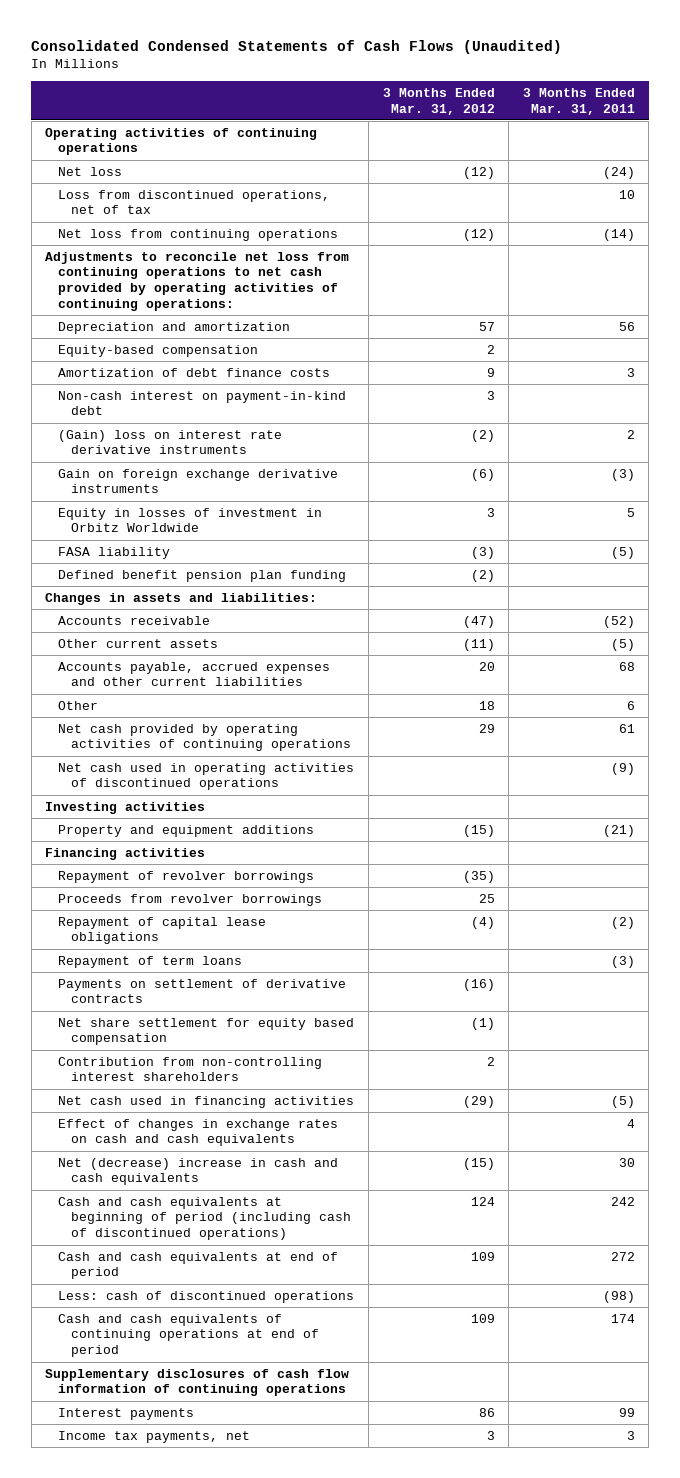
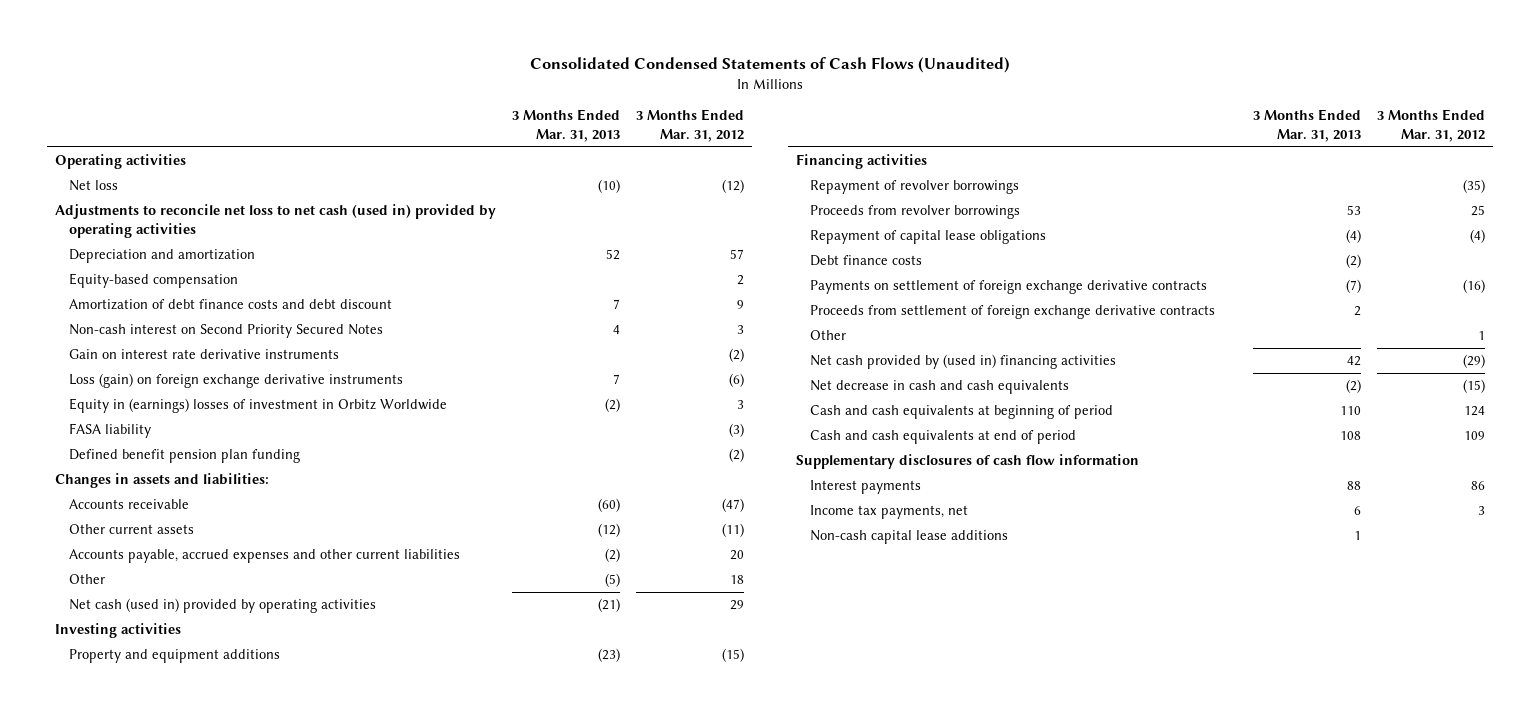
[522,87,635,115] 3 Months Ended Mar. 31, 2011 -> none
none -> [512,109,621,142] 3 Months Ended Mar. 31, 2013
[45,127,318,156] Operating activities of continuing operations -> [55,154,187,170] Operating activities
[58,189,331,215] Loss from discontinued operations, net of tax -> none
[58,228,339,241] Net loss from continuing operations -> none
[45,251,350,311] Adjustments to reconcile net loss from continuing operations to net cash provided by operating activities of continuing operations: -> [55,204,497,238] Adjustments to reconcile net loss to net cash (used in) provided by operating activities
[58,367,331,377] Amortization of debt finance costs -> [69,299,393,311] Amortization of debt finance costs and debt discount
[58,390,347,416] Non-cash interest on payment-in-kind debt -> [69,324,384,339] Non-cash interest on Second Priority Secured Notes
[58,429,283,455] (Gain) loss on interest rate derivative instruments -> [69,349,340,360] Gain on interest rate derivative instruments
[58,468,339,494] Gain on foreign exchange derivative instruments -> [69,373,404,389] Loss (gain) on foreign exchange derivative instruments
[58,507,323,533] Equity in losses of investment in Orbitz Worldwide -> [69,398,448,414] Equity in (earnings) losses of investment in Orbitz Worldwide
[58,762,355,791] Net cash used in operating activities of discontinued operations -> none
[58,723,352,752] Net cash provided by operating activities of continuing operations -> [69,598,377,614] Net cash (used in) provided by operating activities
[58,955,243,968] Repayment of term loans -> none
[58,1017,355,1046] Net share settlement for equity based compensation -> none
[58,1056,323,1082] Contribution from non-controlling interest shareholders -> none
[58,1118,339,1147] Effect of changes in exchange rates on cash and cash equivalents -> none
none -> [810,255,923,267] Debt finance costs
[58,978,347,1004] Payments on settlement of derivative contracts -> [810,280,1208,295] Payments on settlement of foreign exchange derivative contracts
none -> [810,305,1216,320] Proceeds from settlement of foreign exchange derivative contracts
none -> [810,330,847,341] Other
[58,1095,355,1108] Net cash used in financing activities -> [810,354,1117,370] Net cash provided by (used in) financing activities
[58,1157,339,1186] Net (decrease) increase in cash and cash equivalents -> [810,380,1070,395] Net decrease in cash and cash equivalents
[58,1196,352,1241] Cash and cash equivalents at beginning of period (including cash of discontinued operations) -> [810,405,1114,420] Cash and cash equivalents at beginning of period
[58,1290,355,1303] Less: cash of discontinued operations -> none
[58,1313,320,1358] Cash and cash equivalents of continuing operations at end of period -> none
[45,1368,350,1397] Supplementary disclosures of cash flow information of continuing operations -> [795,454,1139,470] Supplementary disclosures of cash flow information
none -> [810,530,1009,545] Non-cash capital lease additions

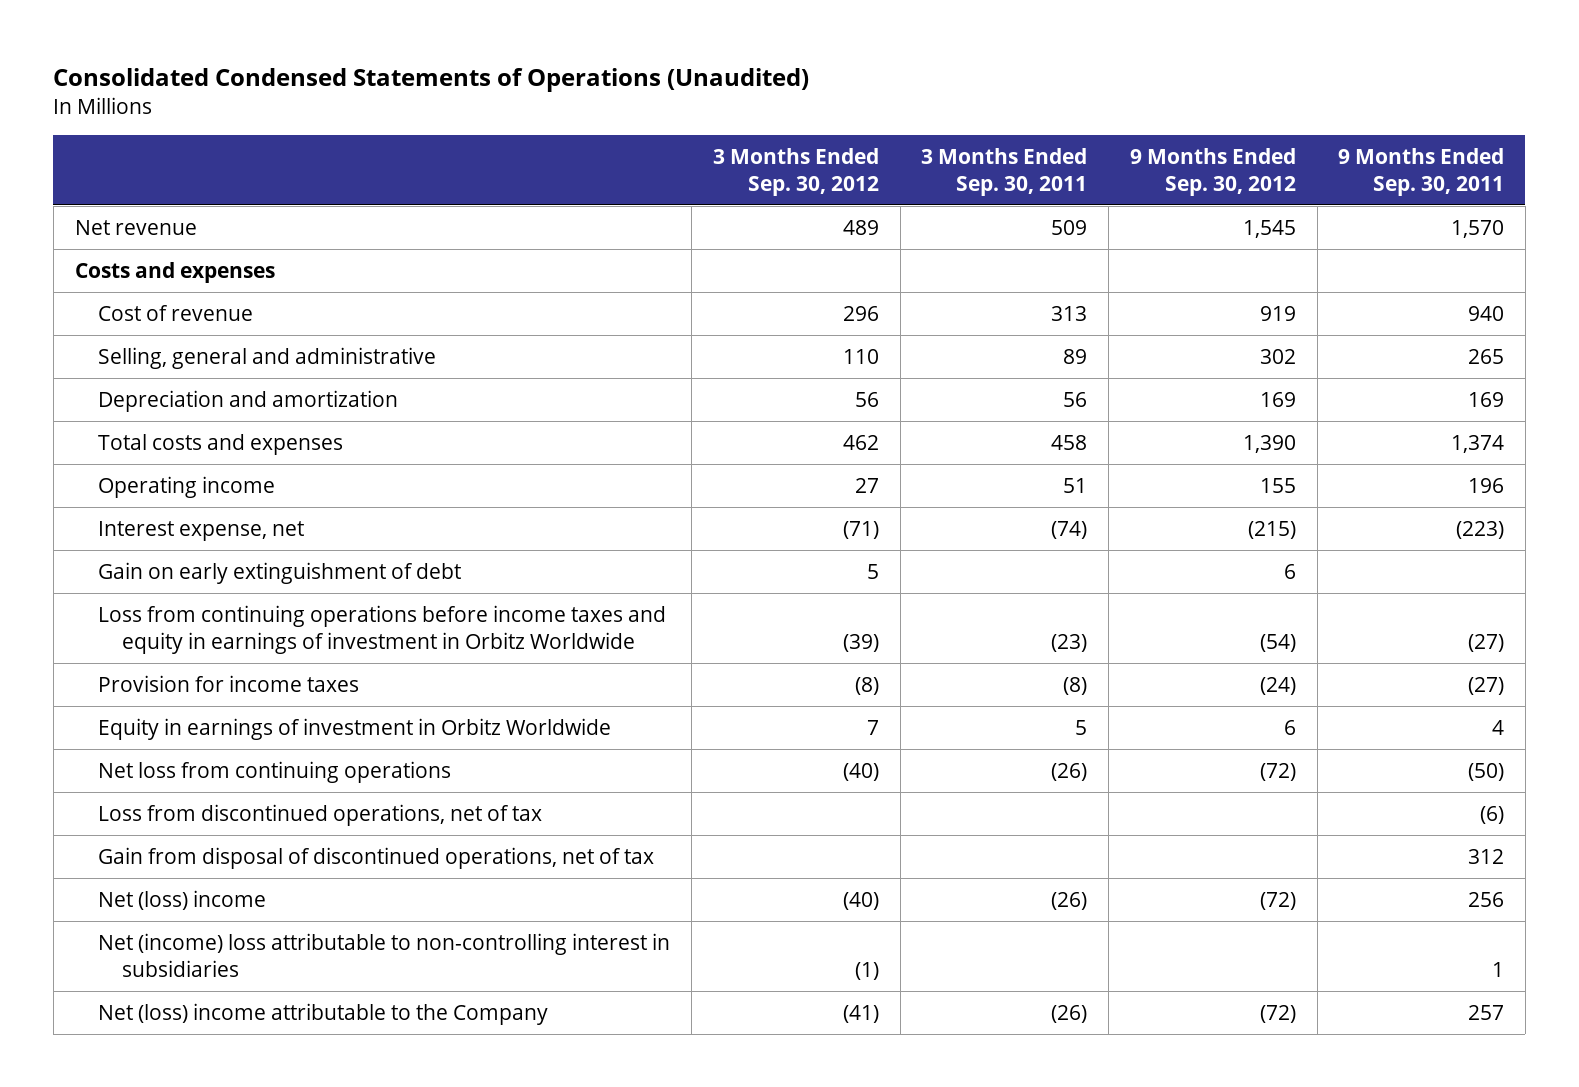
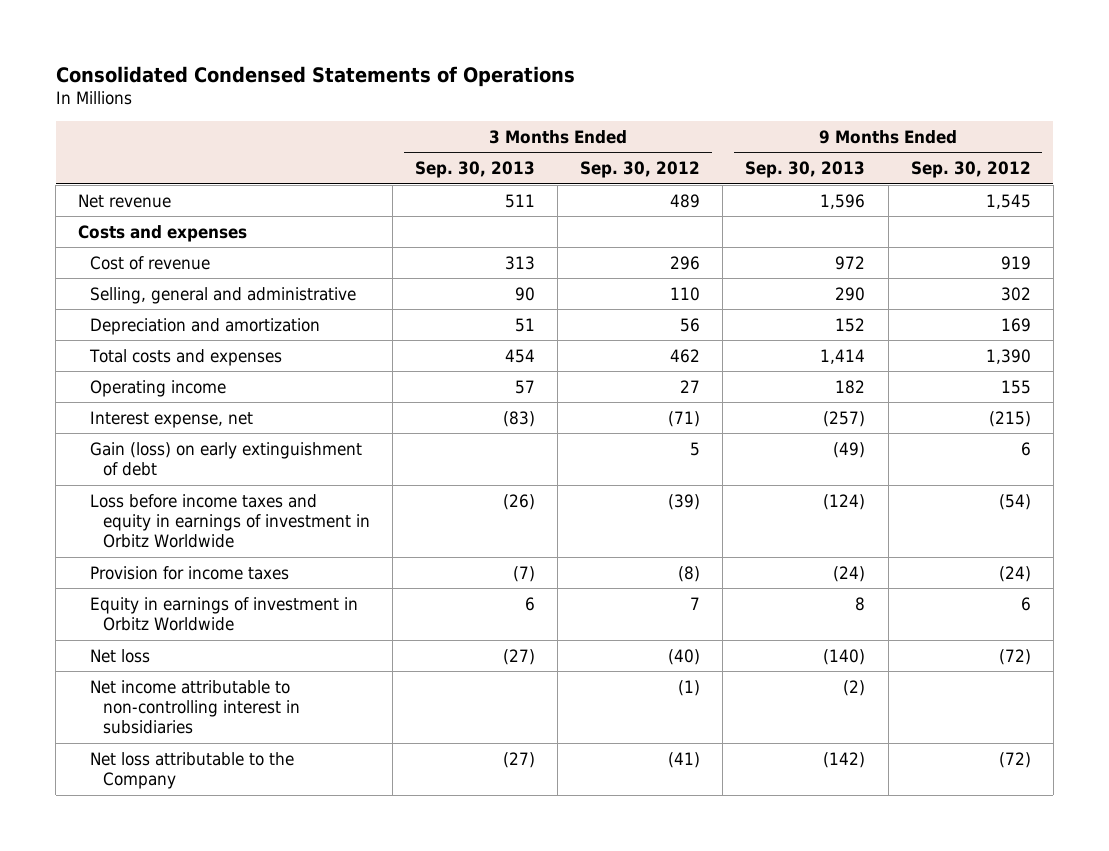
[53,67,810,92] Consolidated Condensed Statements of Operations (Unaudited) -> [55,65,575,87] Consolidated Condensed Statements of Operations
[921,147,1088,196] 3 Months Ended Sep. 30, 2011 -> none
[1338,147,1505,196] 9 Months Ended Sep. 30, 2011 -> none
none -> [414,161,535,179] Sep. 30, 2013
none -> [745,161,866,179] Sep. 30, 2013
[98,562,462,585] Gain on early extinguishment of debt -> [90,441,363,476] Gain (loss) on early extinguishment of debt
[98,605,667,654] Loss from continuing operations before income taxes and equity in earnings of investment in Orbitz Worldwide -> [90,493,370,549] Loss before income taxes and equity in earnings of investment in Orbitz Worldwide
[98,761,452,784] Net loss from continuing operations -> none
[98,804,543,827] Loss from discontinued operations, net of tax -> none
[98,847,655,870] Gain from disposal of discontinued operations, net of tax -> none
[98,890,267,911] Net (loss) income -> [90,648,151,663] Net loss
[98,933,671,977] Net (income) loss attributable to non-controlling interest in subsidiaries -> [90,679,300,735] Net income attributable to non-controlling interest in subsidiaries
[98,1003,549,1026] Net (loss) income attributable to the Company -> [90,751,295,789] Net loss attributable to the Company

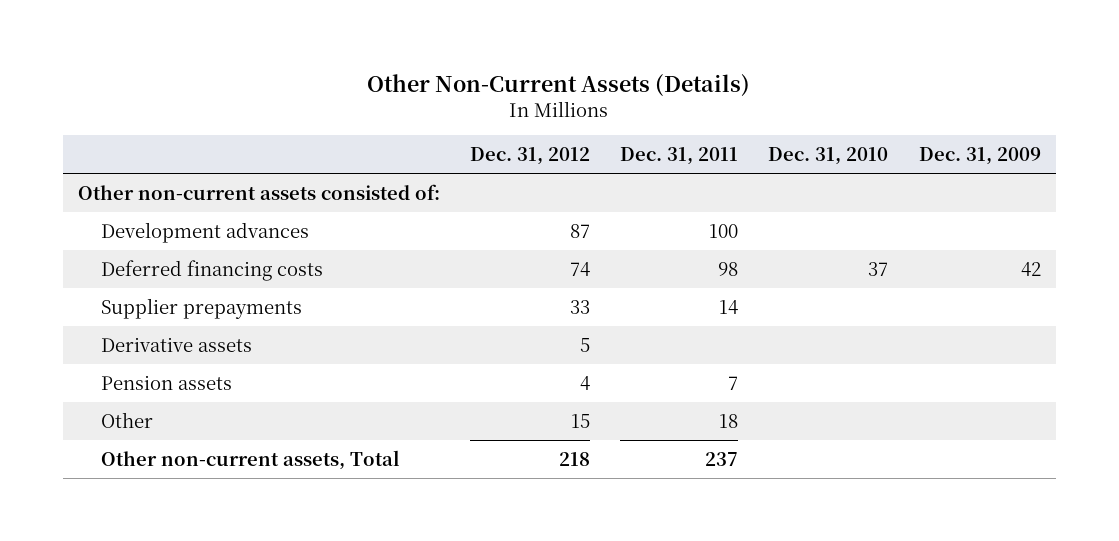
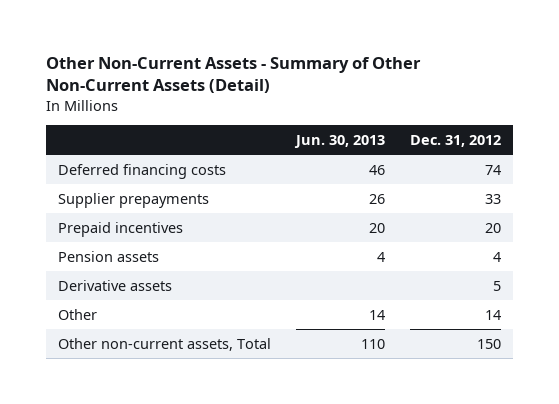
[367,73,751,97] Other Non-Current Assets (Details) -> [45,56,421,94] Other Non-Current Assets - Summary of Other Non-Current Assets (Detail)
[620,147,739,166] Dec. 31, 2011 -> none
[768,147,889,166] Dec. 31, 2010 -> none
[918,147,1041,166] Dec. 31, 2009 -> none
none -> [294,135,386,149] Jun. 30, 2013
[77,183,440,200] Other non-current assets consisted of: -> none
[101,221,310,243] Development advances -> none
none -> [58,221,184,237] Prepaid incentives
[101,336,253,352] Derivative assets -> [58,279,173,291] Derivative assets
[571,413,591,428] 15 -> [484,309,501,320] 14
[559,451,591,466] 218 -> [476,338,501,349] 150

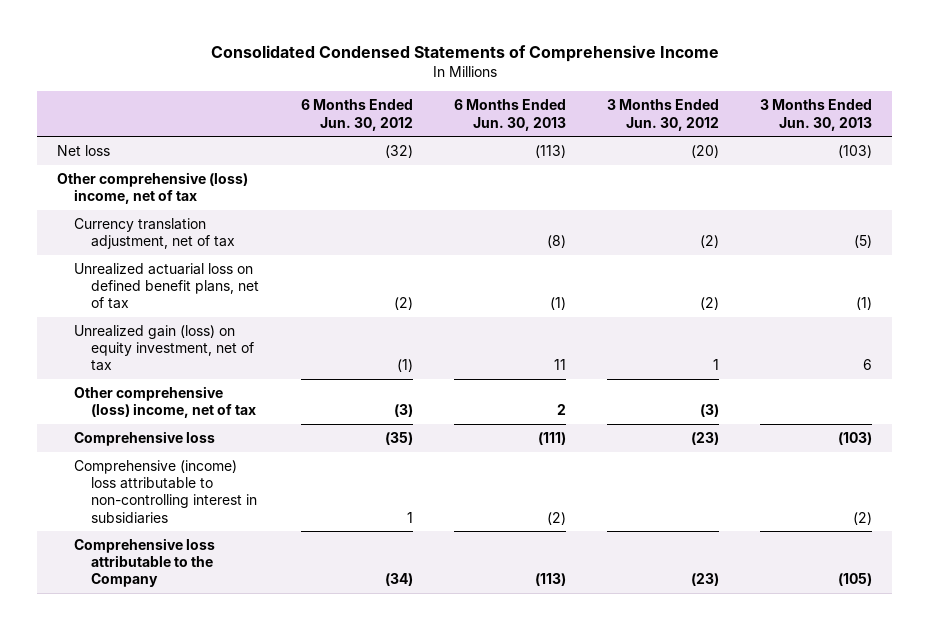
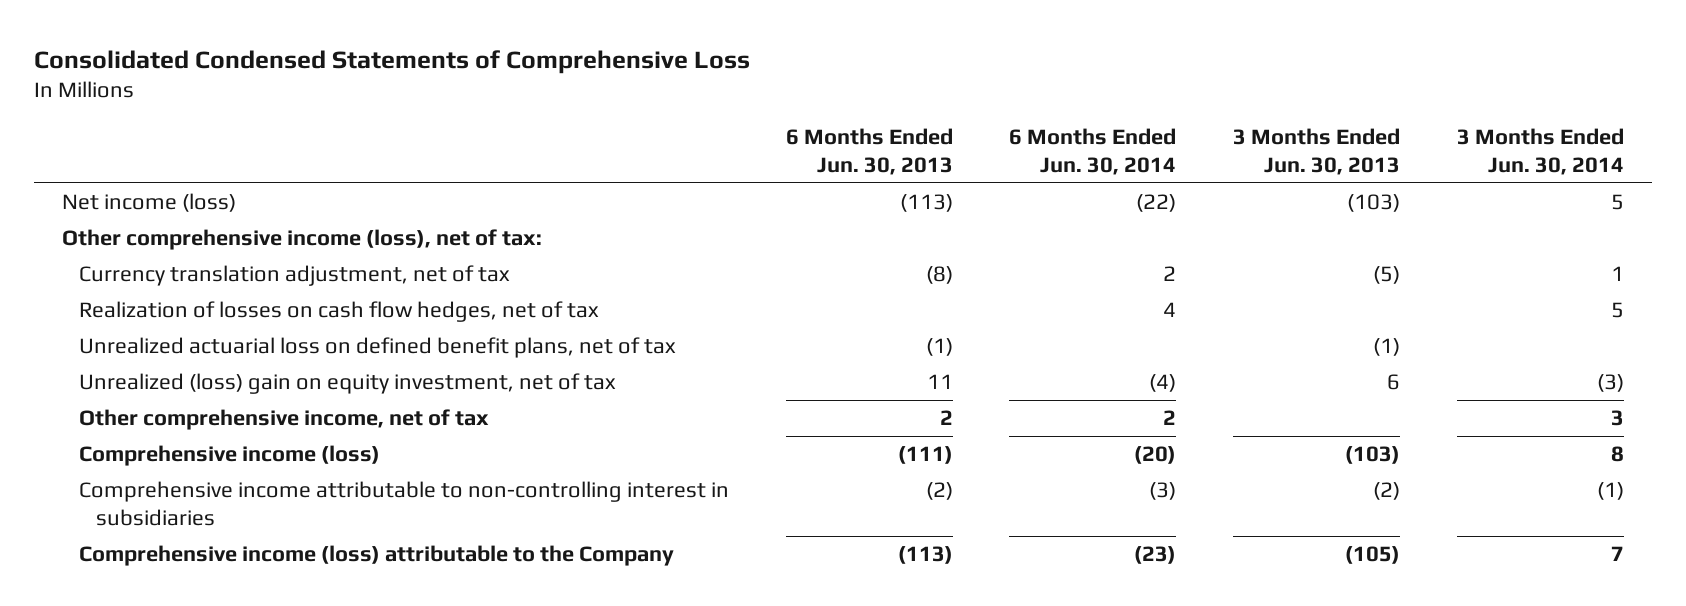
[210,45,719,63] Consolidated Condensed Statements of Comprehensive Income -> [33,49,750,74] Consolidated Condensed Statements of Comprehensive Loss
[300,99,413,131] 6 Months Ended Jun. 30, 2012 -> none
[606,99,719,131] 3 Months Ended Jun. 30, 2012 -> none
none -> [1009,128,1177,175] 6 Months Ended Jun. 30, 2014
none -> [1457,128,1625,175] 3 Months Ended Jun. 30, 2014
[57,144,111,156] Net loss -> [62,193,237,213] Net income (loss)
[57,171,249,205] Other comprehensive (loss) income, net of tax -> [62,229,543,251] Other comprehensive income (loss), net of tax:
none -> [78,301,599,323] Realization of losses on cash flow hedges, net of tax
[74,324,255,372] Unrealized gain (loss) on equity investment, net of tax -> [78,373,616,395] Unrealized (loss) gain on equity investment, net of tax
[74,385,257,419] Other comprehensive (loss) income, net of tax -> [78,409,489,431] Other comprehensive income, net of tax
[74,430,216,446] Comprehensive loss -> [78,445,380,467] Comprehensive income (loss)
[74,459,258,524] Comprehensive (income) loss attributable to non-controlling interest in subsidiaries -> [78,481,729,526] Comprehensive income attributable to non-controlling interest in subsidiaries
[74,537,216,588] Comprehensive loss attributable to the Company -> [78,545,674,567] Comprehensive income (loss) attributable to the Company

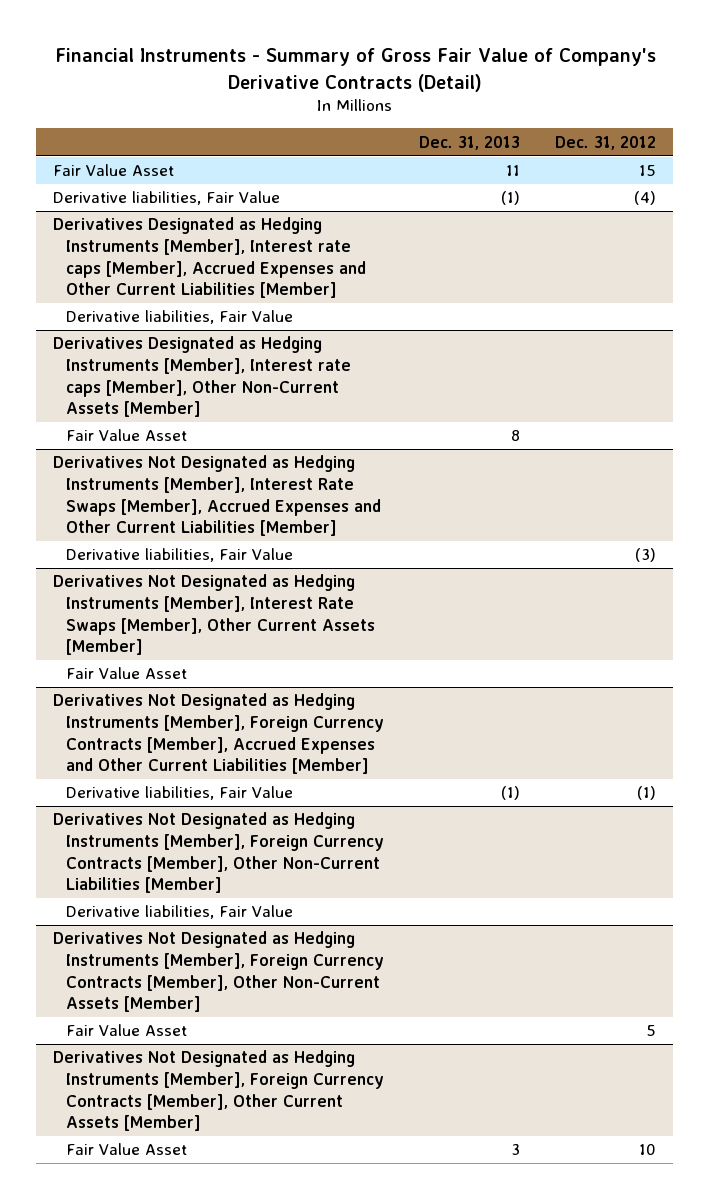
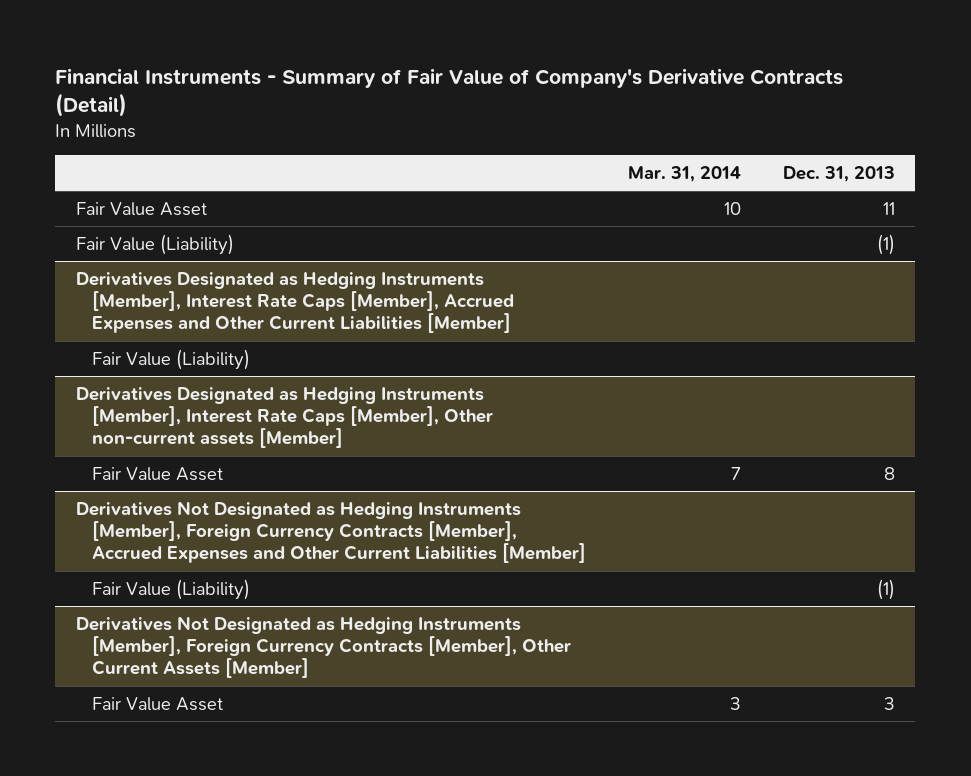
[54,48,656,92] Financial Instruments - Summary of Gross Fair Value of Company's Derivative Contracts (Detail) -> [55,67,844,118] Financial Instruments - Summary of Fair Value of Company's Derivative Contracts (Detail)
[554,135,656,150] Dec. 31, 2012 -> none
none -> [627,165,741,182] Mar. 31, 2014
[53,191,281,206] Derivative liabilities, Fair Value -> [76,233,235,255] Fair Value (Liability)
[53,217,367,299] Derivatives Designated as Hedging Instruments [Member], Interest rate caps [Member], Accrued Expenses and Other Current Liabilities [Member] -> [76,271,514,334] Derivatives Designated as Hedging Instruments [Member], Interest Rate Caps [Member], Accrued Expenses and Other Current Liabilities [Member]
[66,310,294,325] Derivative liabilities, Fair Value -> [91,348,250,370] Fair Value (Liability)
[53,336,352,418] Derivatives Designated as Hedging Instruments [Member], Interest rate caps [Member], Other Non-Current Assets [Member] -> [76,386,493,449] Derivatives Designated as Hedging Instruments [Member], Interest Rate Caps [Member], Other non-current assets [Member]
[53,455,382,537] Derivatives Not Designated as Hedging Instruments [Member], Interest Rate Swaps [Member], Accrued Expenses and Other Current Liabilities [Member] -> none
[66,548,294,563] Derivative liabilities, Fair Value -> none
[53,574,376,656] Derivatives Not Designated as Hedging Instruments [Member], Interest Rate Swaps [Member], Other Current Assets [Member] -> none
[66,667,188,680] Fair Value Asset -> none
[53,812,385,894] Derivatives Not Designated as Hedging Instruments [Member], Foreign Currency Contracts [Member], Other Non-Current Liabilities [Member] -> none
[66,905,294,920] Derivative liabilities, Fair Value -> none
[53,931,385,1013] Derivatives Not Designated as Hedging Instruments [Member], Foreign Currency Contracts [Member], Other Non-Current Assets [Member] -> none
[66,1024,188,1037] Fair Value Asset -> none
[66,786,294,801] Derivative liabilities, Fair Value -> [91,578,250,600] Fair Value (Liability)

